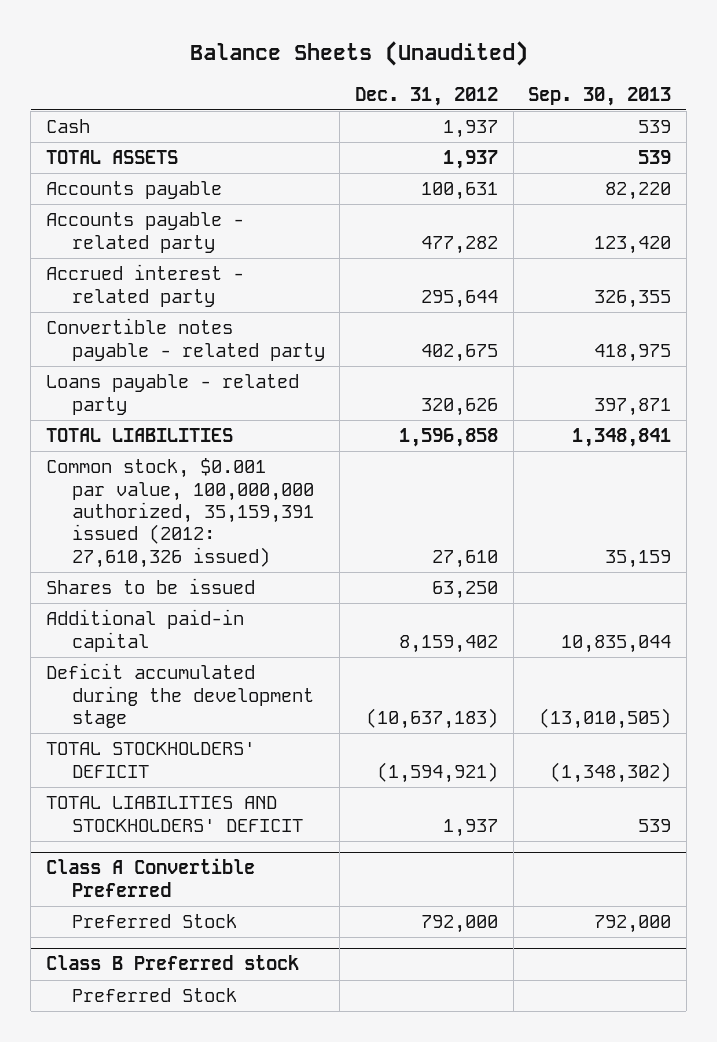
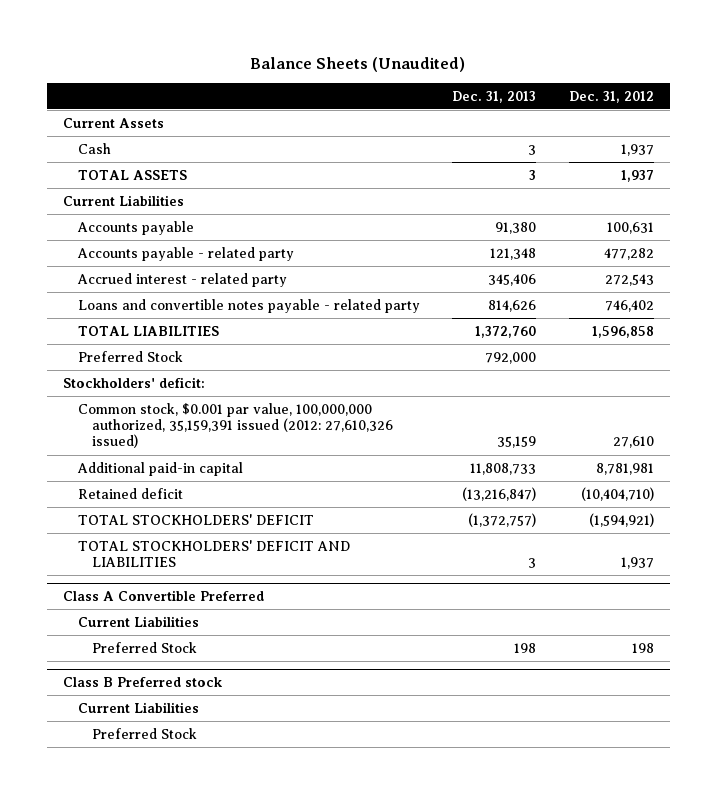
[528,86,672,106] Sep. 30, 2013 -> none
none -> [452,90,537,103] Dec. 31, 2013
none -> [63,117,165,128] Current Assets
none -> [63,194,185,206] Current Liabilities
[45,374,299,415] Loans payable - related party -> none
[420,289,498,308] 295,644 -> [604,273,654,286] 272,543
[45,318,325,361] Convertible notes payable - related party -> [77,298,420,313] Loans and convertible notes payable - related party
[420,343,498,362] 402,675 -> [604,299,654,312] 746,402
none -> [77,350,183,362] Preferred Stock
none -> [63,376,206,388] Stockholders' deficit:
[45,578,255,595] Shares to be issued -> none
[45,663,314,729] Deficit accumulated during the development stage -> none
[398,634,498,653] 8,159,402 -> [595,462,654,475] 8,781,981
none -> [77,487,183,499] Retained deficit
[45,796,303,832] TOTAL LIABILITIES AND STOCKHOLDERS' DEFICIT -> [77,539,350,568] TOTAL STOCKHOLDERS' DEFICIT AND LIABILITIES
none -> [77,615,199,627] Current Liabilities
[420,915,498,934] 792,000 -> [631,642,654,653] 198
none -> [77,701,199,713] Current Liabilities

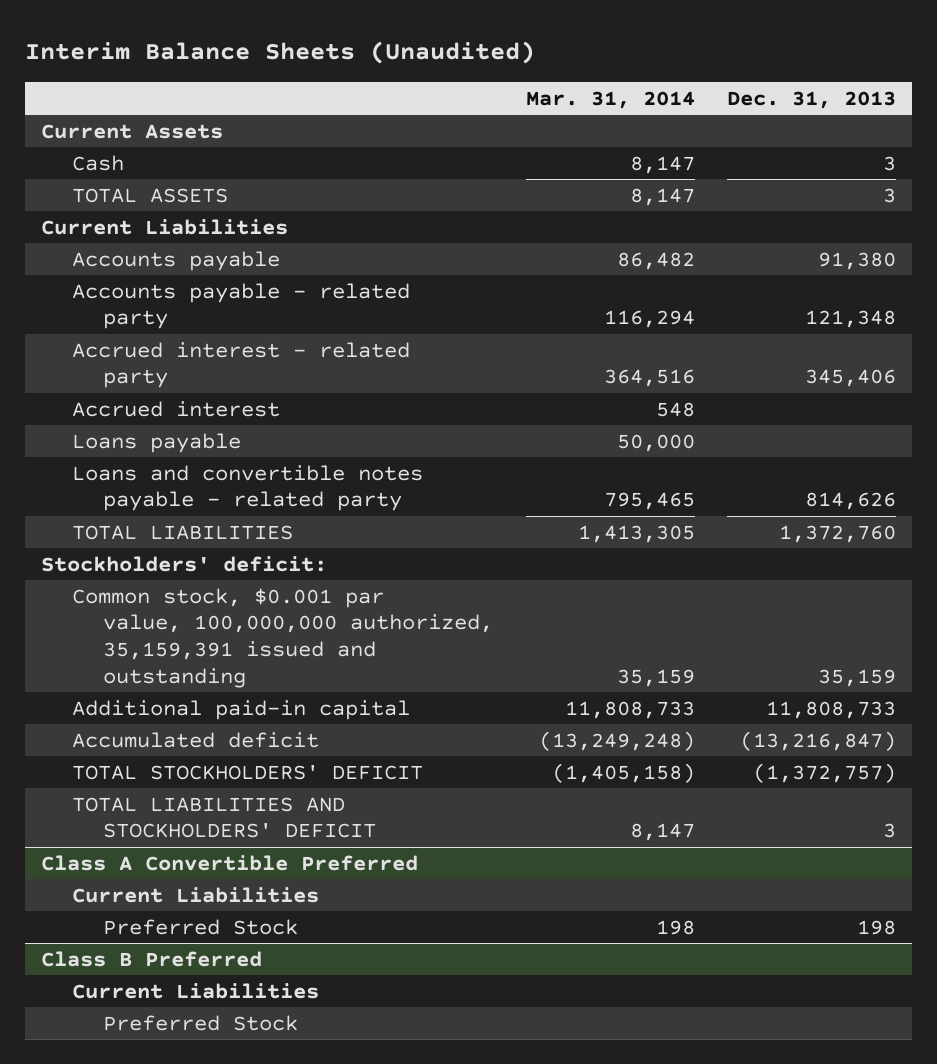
[250,56,466,72] Balance Sheets (Unaudited) -> [24,41,535,65] Interim Balance Sheets (Unaudited)
[568,90,654,103] Dec. 31, 2012 -> none
none -> [525,90,695,109] Mar. 31, 2014
none -> [72,400,281,417] Accrued interest
none -> [72,432,242,453] Loans payable
[77,350,183,362] Preferred Stock -> none
[77,402,393,449] Common stock, $0.001 par value, 100,000,000 authorized, 35,159,391 issued (2012: 27,610,326 issued) -> [72,587,494,688] Common stock, $0.001 par value, 100,000,000 authorized, 35,159,391 issued and outstanding
[77,487,183,499] Retained deficit -> [72,731,320,748] Accumulated deficit
[77,539,350,568] TOTAL STOCKHOLDERS' DEFICIT AND LIABILITIES -> [72,796,377,839] TOTAL LIABILITIES AND STOCKHOLDERS' DEFICIT
[63,677,224,688] Class B Preferred stock -> [40,950,262,967] Class B Preferred

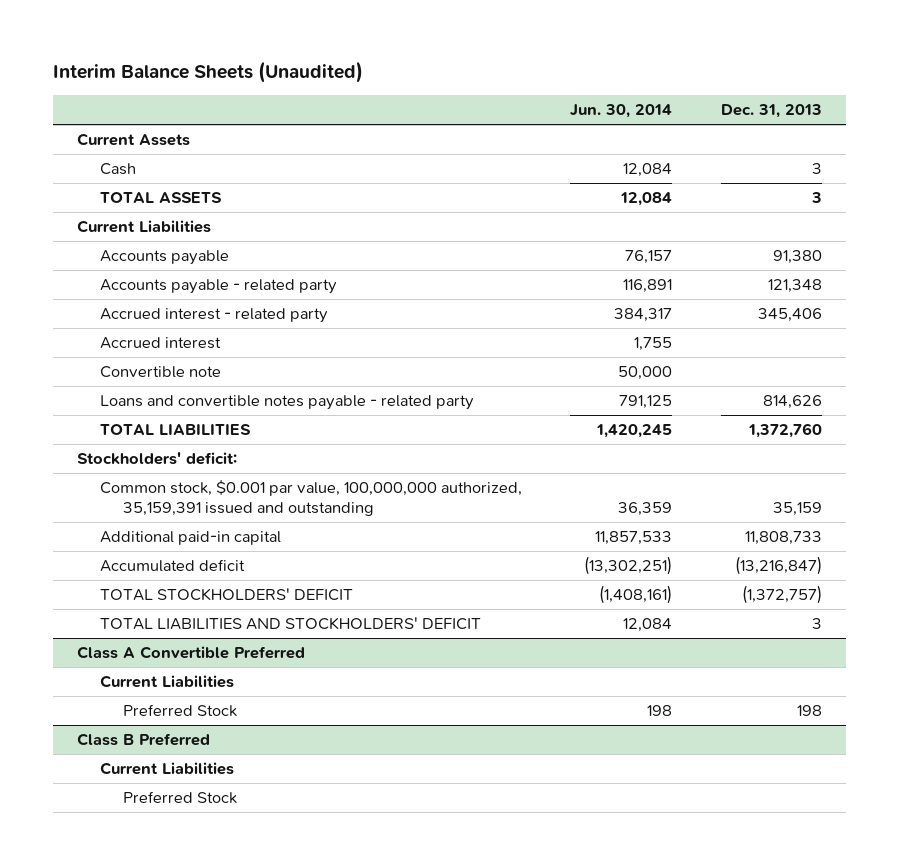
[525,90,695,109] Mar. 31, 2014 -> none
none -> [570,104,673,119] Jun. 30, 2014
[72,432,242,453] Loans payable -> [99,366,221,379] Convertible note

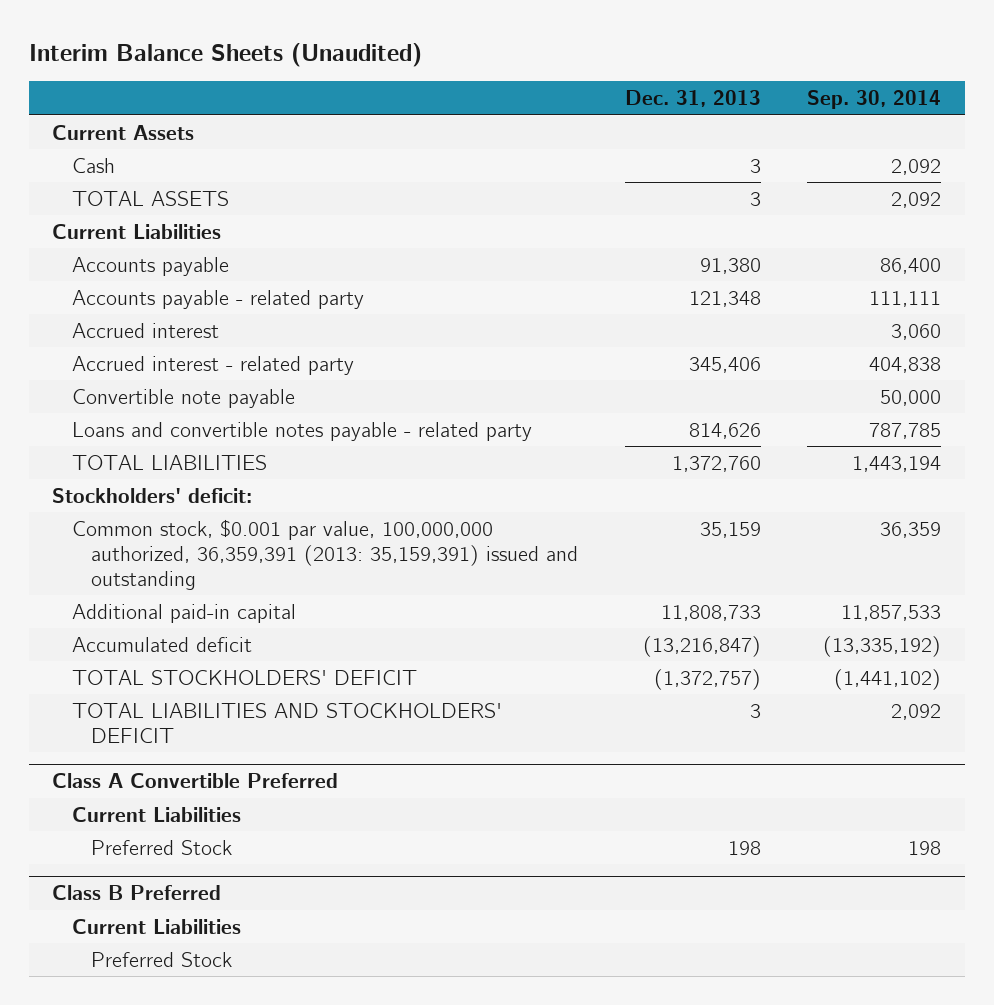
[570,104,673,119] Jun. 30, 2014 -> none
none -> [807,90,942,110] Sep. 30, 2014
[99,308,328,324] Accrued interest - related party -> [71,355,354,375] Accrued interest - related party
[99,366,221,379] Convertible note -> [71,388,295,408] Convertible note payable
[99,480,522,517] Common stock, $0.001 par value, 100,000,000 authorized, 35,159,391 issued and outstanding -> [71,518,579,590] Common stock, $0.001 par value, 100,000,000 authorized, 36,359,391 (2013: 35,159,391) issued and outstanding

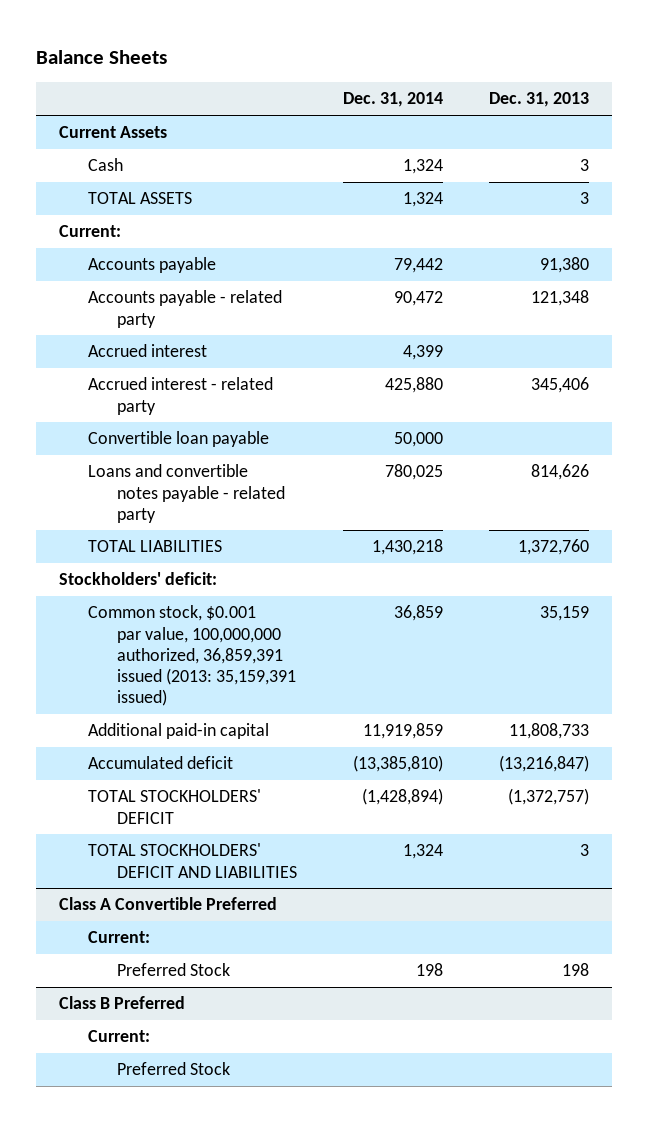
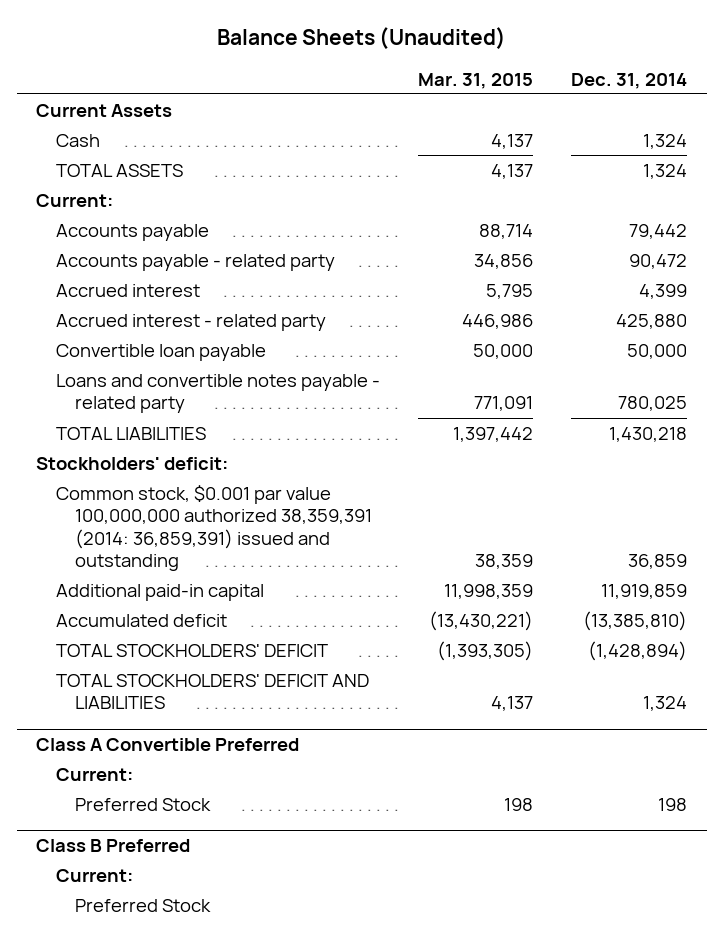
[35,49,167,64] Balance Sheets -> [216,27,506,50] Balance Sheets (Unaudited)
[488,92,589,108] Dec. 31, 2013 -> none
none -> [417,72,533,89] Mar. 31, 2015
[87,605,296,707] Common stock, $0.001 par value, 100,000,000 authorized, 36,859,391 issued (2013: 35,159,391 issued) -> [55,484,373,572] Common stock, $0.001 par value 100,000,000 authorized 38,359,391 (2014: 36,859,391) issued and outstanding

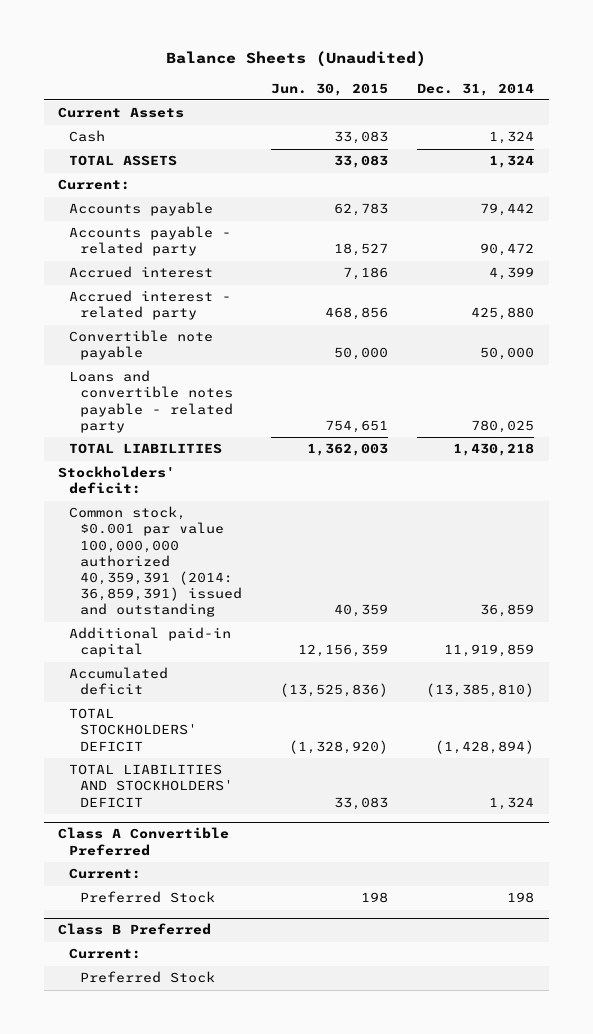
[417,72,533,89] Mar. 31, 2015 -> none
none -> [271,82,389,96] Jun. 30, 2015
[55,343,266,361] Convertible loan payable -> [69,330,214,361] Convertible note payable
[55,484,373,572] Common stock, $0.001 par value 100,000,000 authorized 38,359,391 (2014: 36,859,391) issued and outstanding -> [69,506,242,618] Common stock, $0.001 par value 100,000,000 authorized 40,359,391 (2014: 36,859,391) issued and outstanding
[55,673,369,710] TOTAL STOCKHOLDERS' DEFICIT AND LIABILITIES -> [69,764,233,808] TOTAL LIABILITIES AND STOCKHOLDERS' DEFICIT

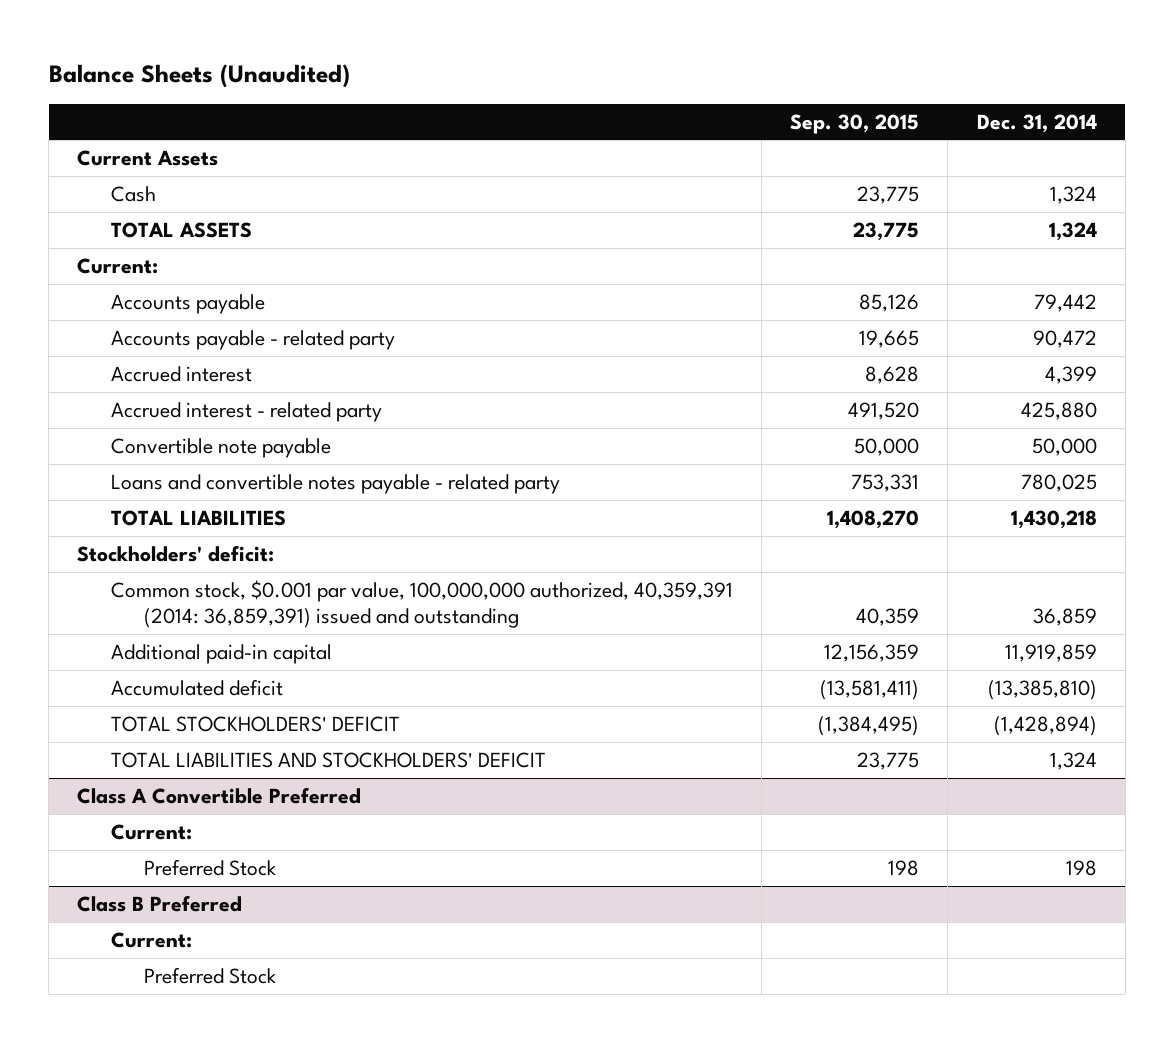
[271,82,389,96] Jun. 30, 2015 -> none
none -> [790,113,920,134] Sep. 30, 2015
[69,506,242,618] Common stock, $0.001 par value 100,000,000 authorized 40,359,391 (2014: 36,859,391) issued and outstanding -> [110,579,733,628] Common stock, $0.001 par value, 100,000,000 authorized, 40,359,391 (2014: 36,859,391) issued and outstanding

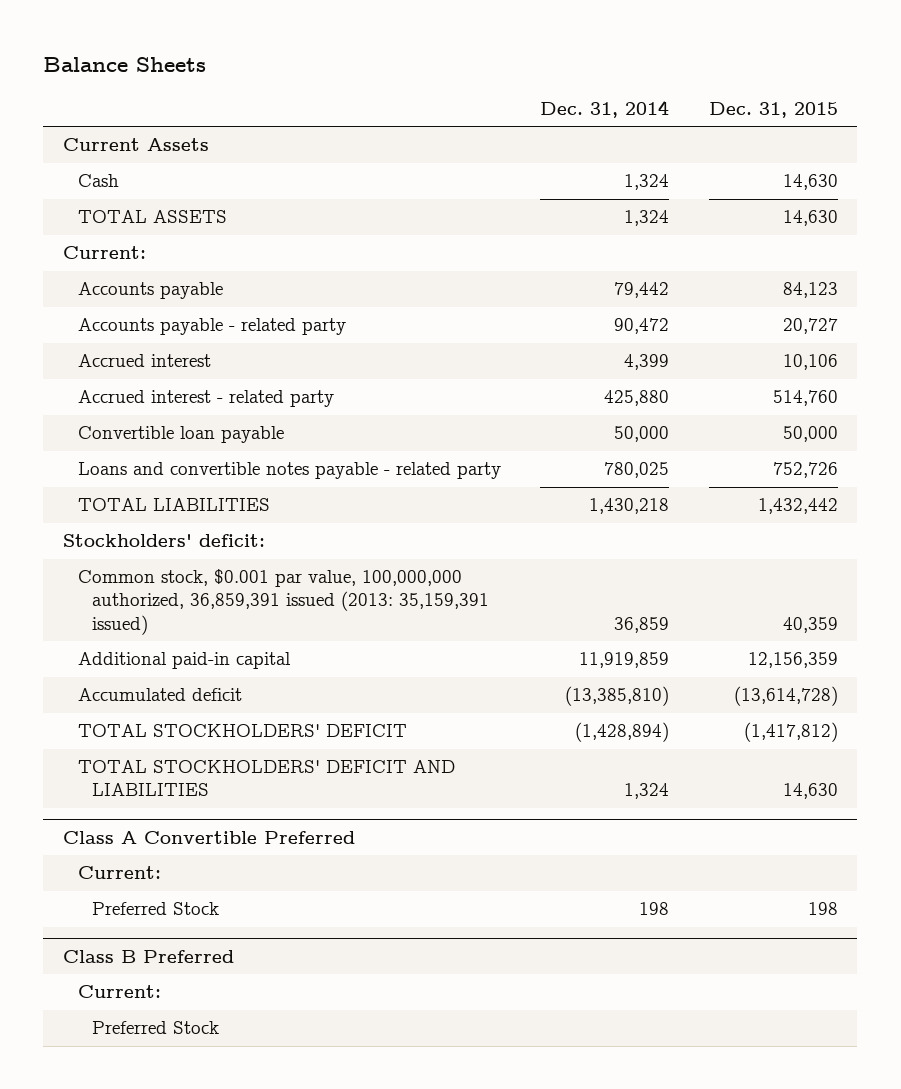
[48,64,350,89] Balance Sheets (Unaudited) -> [43,57,207,73] Balance Sheets
[790,113,920,134] Sep. 30, 2015 -> none
none -> [708,101,838,118] Dec. 31, 2015
[110,437,331,458] Convertible note payable -> [77,426,284,444] Convertible loan payable
[110,579,733,628] Common stock, $0.001 par value, 100,000,000 authorized, 40,359,391 (2014: 36,859,391) issued and outstanding -> [77,569,490,635] Common stock, $0.001 par value, 100,000,000 authorized, 36,859,391 issued (2013: 35,159,391 issued)
[110,751,546,768] TOTAL LIABILITIES AND STOCKHOLDERS' DEFICIT -> [77,760,455,797] TOTAL STOCKHOLDERS' DEFICIT AND LIABILITIES

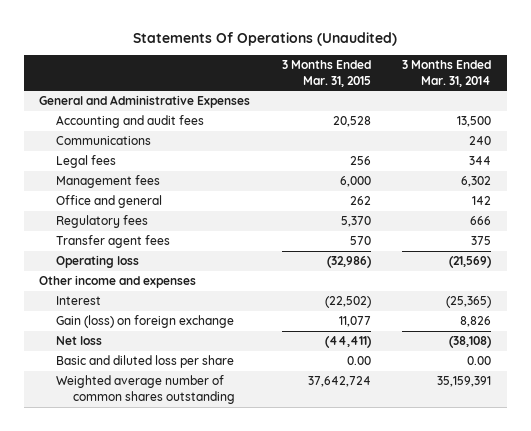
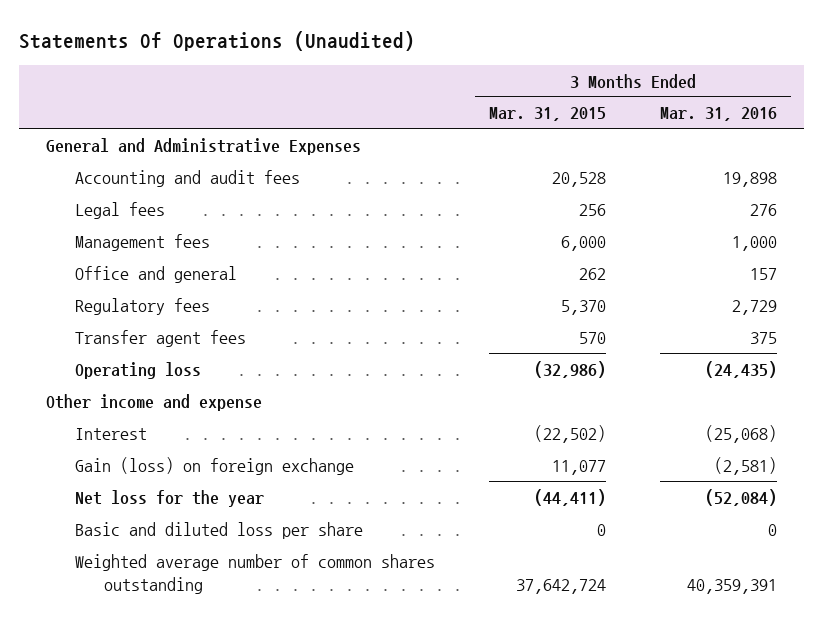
[402,60,492,87] 3 Months Ended Mar. 31, 2014 -> none
none -> [660,107,778,122] Mar. 31, 2016
[56,136,152,146] Communications -> none
[39,275,197,289] Other income and expenses -> [45,393,262,411] Other income and expense
[56,336,103,346] Net loss -> [74,489,264,507] Net loss for the year
[346,356,371,366] 0.00 -> [596,523,606,536] 0

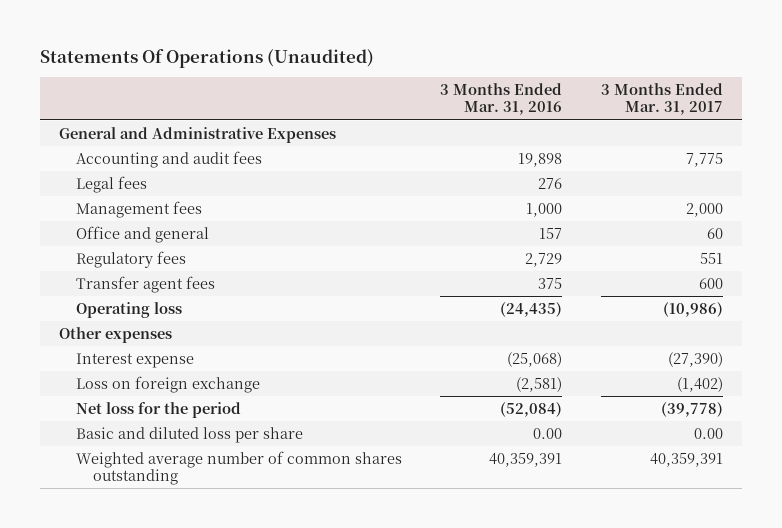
[488,107,606,122] Mar. 31, 2015 -> none
none -> [600,83,723,116] 3 Months Ended Mar. 31, 2017
[45,393,262,411] Other income and expense -> [58,326,172,343] Other expenses
[74,427,147,440] Interest -> [75,352,194,368] Interest expense
[74,456,354,475] Gain (loss) on foreign exchange -> [75,375,260,393] Loss on foreign exchange
[74,489,264,507] Net loss for the year -> [75,401,241,418] Net loss for the period
[768,523,778,536] 0 -> [533,427,563,439] 0.00

